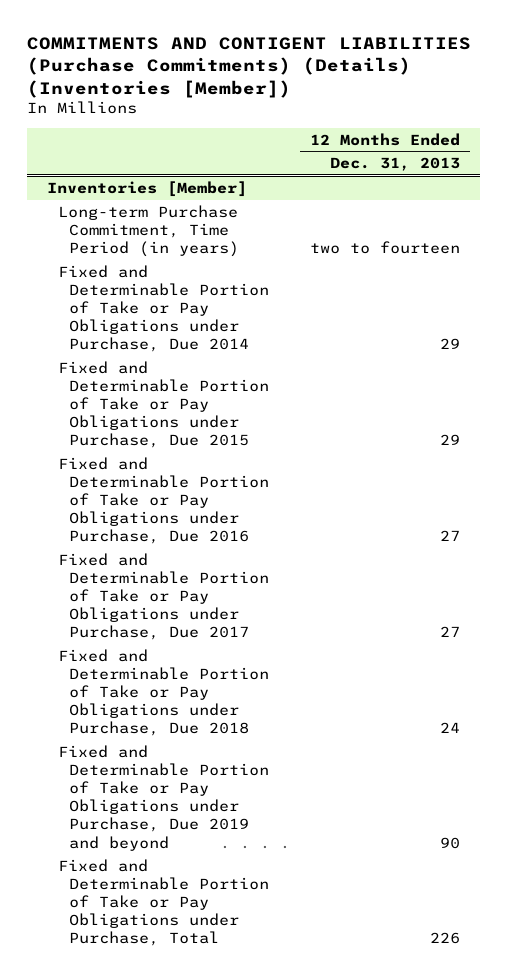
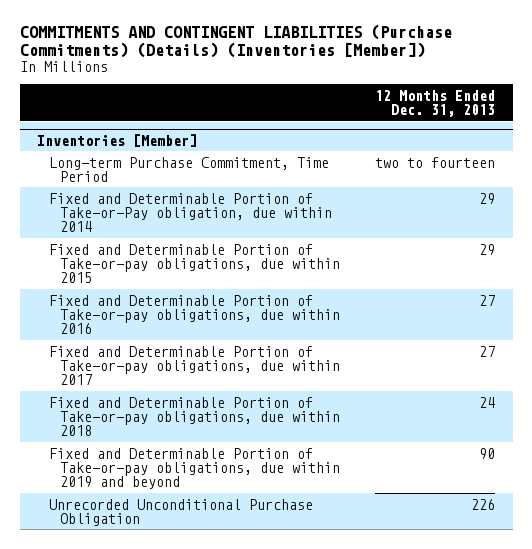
[26,37,471,98] COMMITMENTS AND CONTIGENT LIABILITIES (Purchase Commitments) (Details) (Inventories [Member]) -> [19,24,452,59] COMMITMENTS AND CONTINGENT LIABILITIES (Purchase Commitments) (Details) (Inventories [Member])
[58,204,240,258] Long-term Purchase Commitment, Time Period (in years) -> [48,156,329,182] Long-term Purchase Commitment, Time Period
[58,264,270,353] Fixed and Determinable Portion of Take or Pay Obligations under Purchase, Due 2014 -> [48,192,332,232] Fixed and Determinable Portion of Take-or-Pay obligation, due within 2014
[58,360,270,449] Fixed and Determinable Portion of Take or Pay Obligations under Purchase, Due 2015 -> [48,243,340,283] Fixed and Determinable Portion of Take-or-pay obligations, due within 2015
[58,456,270,545] Fixed and Determinable Portion of Take or Pay Obligations under Purchase, Due 2016 -> [48,294,340,334] Fixed and Determinable Portion of Take-or-pay obligations, due within 2016
[58,552,270,641] Fixed and Determinable Portion of Take or Pay Obligations under Purchase, Due 2017 -> [48,345,340,385] Fixed and Determinable Portion of Take-or-pay obligations, due within 2017
[58,648,270,737] Fixed and Determinable Portion of Take or Pay Obligations under Purchase, Due 2018 -> [48,396,340,436] Fixed and Determinable Portion of Take-or-pay obligations, due within 2018
[58,744,270,851] Fixed and Determinable Portion of Take or Pay Obligations under Purchase, Due 2019 and beyond -> [48,447,340,489] Fixed and Determinable Portion of Take-or-pay obligations, due within 2019 and beyond
[58,858,270,947] Fixed and Determinable Portion of Take or Pay Obligations under Purchase, Total -> [48,498,313,526] Unrecorded Unconditional Purchase Obligation

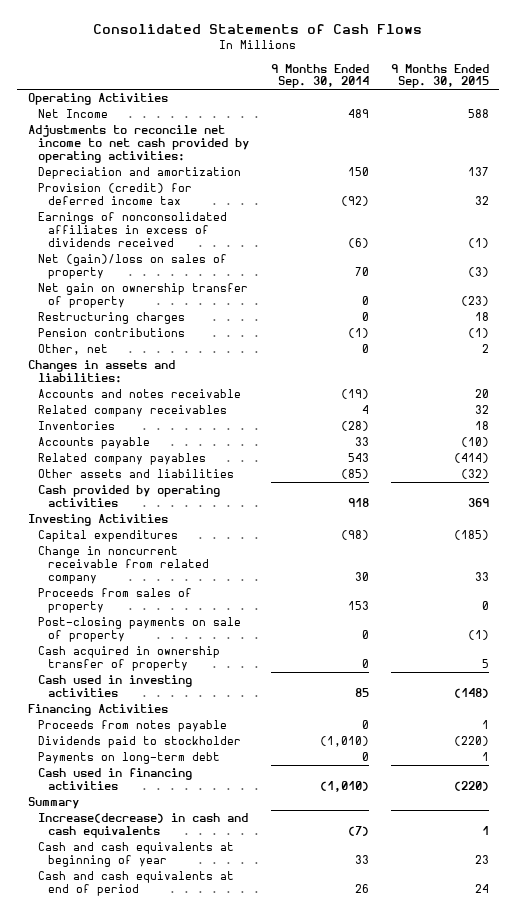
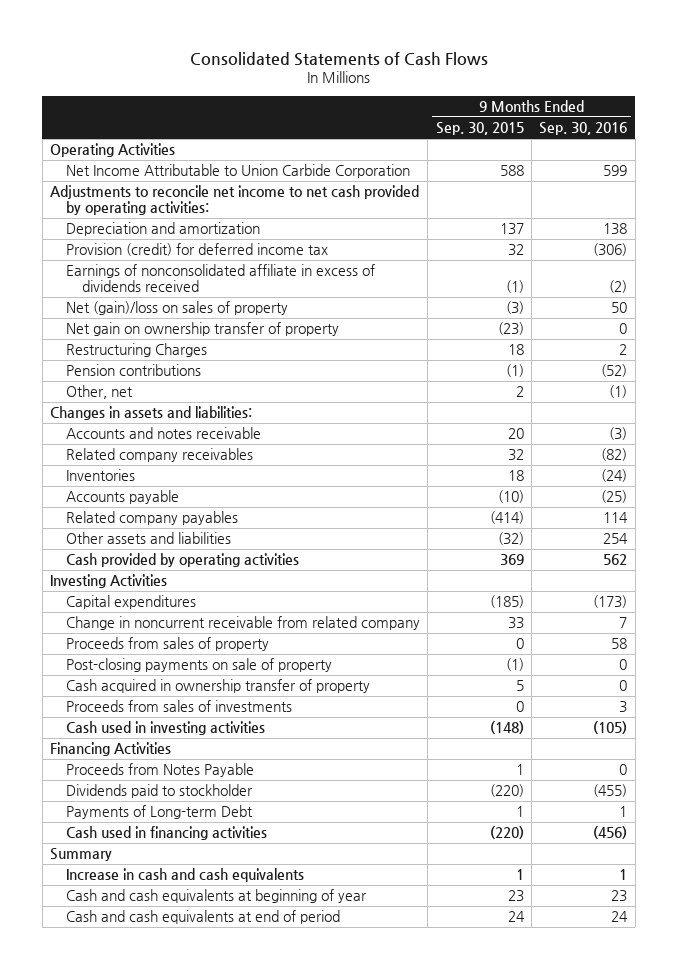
[270,63,369,89] 9 Months Ended Sep. 30, 2014 -> none
none -> [539,122,628,136] Sep. 30, 2016
[37,109,108,119] Net Income -> [65,164,410,179] Net Income Attributable to Union Carbide Corporation
[37,212,227,247] Earnings of nonconsolidated affiliates in excess of dividends received -> [65,264,375,293] Earnings of nonconsolidated affiliate in excess of dividends received
[37,312,185,325] Restructuring charges -> [65,343,207,358] Restructuring Charges
none -> [65,700,292,713] Proceeds from sales of investments
[37,720,227,733] Proceeds from notes payable -> [65,763,254,778] Proceeds from Notes Payable
[37,752,220,765] Payments on long-term debt -> [65,805,253,820] Payments of Long-term Debt
[37,813,248,839] Increase(decrease) in cash and cash equivalents -> [65,868,304,883] Increase in cash and cash equivalents

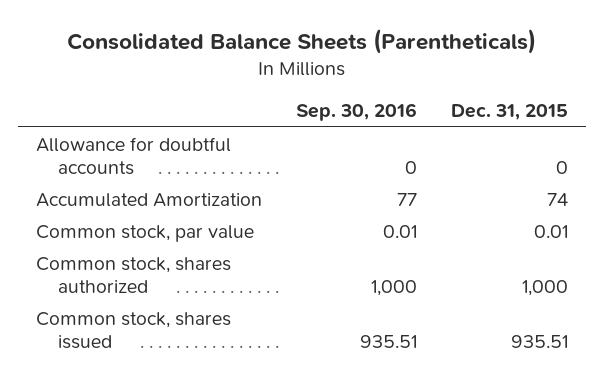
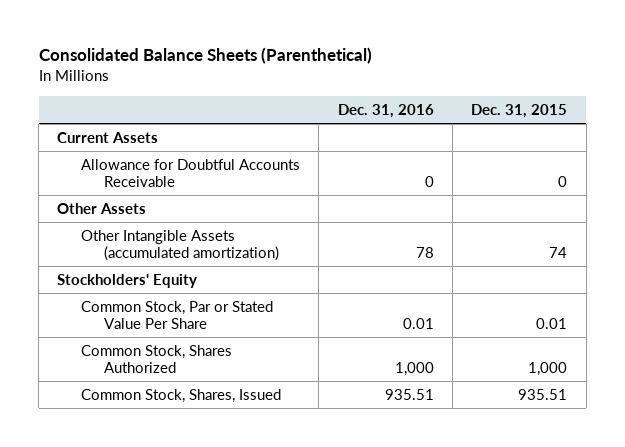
[67,28,537,54] Consolidated Balance Sheets (Parentheticals) -> [38,47,372,65] Consolidated Balance Sheets (Parenthetical)
[296,103,418,122] Sep. 30, 2016 -> none
none -> [337,103,434,118] Dec. 31, 2016
none -> [57,131,159,143] Current Assets
[35,136,231,176] Allowance for doubtful accounts -> [80,158,300,188] Allowance for Doubtful Accounts Receivable
none -> [57,202,147,214] Other Assets
[35,192,262,207] Accumulated Amortization -> [80,229,279,262] Other Intangible Assets (accumulated amortization)
none -> [57,273,198,288] Stockholders' Equity
[35,224,254,242] Common stock, par value -> [80,300,273,330] Common Stock, Par or Stated Value Per Share
[35,256,231,294] Common stock, shares authorized -> [80,344,232,374] Common Stock, Shares Authorized
[35,311,231,350] Common stock, shares issued -> [80,388,281,403] Common Stock, Shares, Issued

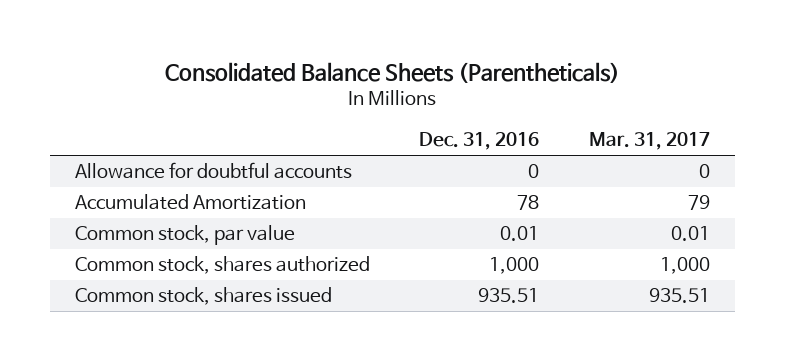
[38,47,372,65] Consolidated Balance Sheets (Parenthetical) -> [165,61,621,83] Consolidated Balance Sheets (Parentheticals)
[471,103,568,118] Dec. 31, 2015 -> none
none -> [588,132,710,151] Mar. 31, 2017
[57,131,159,143] Current Assets -> none
[57,202,147,214] Other Assets -> none
[57,273,198,288] Stockholders' Equity -> none
[80,158,300,188] Allowance for Doubtful Accounts Receivable -> [74,162,352,180] Allowance for doubtful accounts
[80,229,279,262] Other Intangible Assets (accumulated amortization) -> [74,194,306,211] Accumulated Amortization
[80,300,273,330] Common Stock, Par or Stated Value Per Share -> [74,225,295,246] Common stock, par value
[80,344,232,374] Common Stock, Shares Authorized -> [74,256,370,275] Common stock, shares authorized
[80,388,281,403] Common Stock, Shares, Issued -> [74,287,332,306] Common stock, shares issued

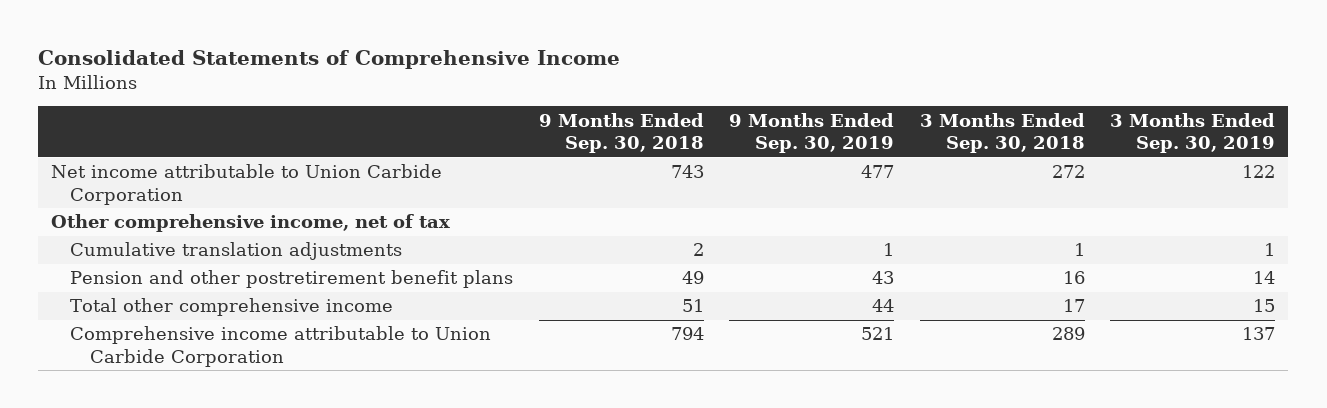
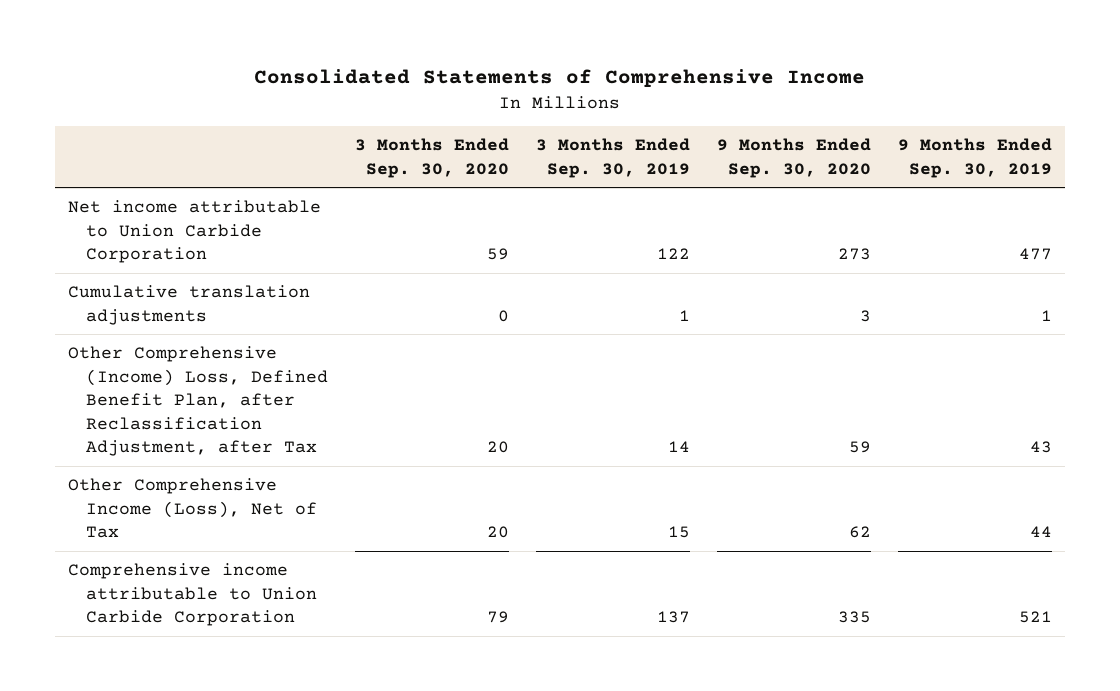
[538,112,704,154] 9 Months Ended Sep. 30, 2018 -> none
[919,112,1085,154] 3 Months Ended Sep. 30, 2018 -> none
none -> [354,138,509,178] 3 Months Ended Sep. 30, 2020
none -> [716,138,871,178] 9 Months Ended Sep. 30, 2020
[51,214,451,233] Other comprehensive income, net of tax -> none
[70,270,514,289] Pension and other postretirement benefit plans -> [68,346,328,457] Other Comprehensive (Income) Loss, Defined Benefit Plan, after Reclassification Adjustment, after Tax
[70,298,394,317] Total other comprehensive income -> [68,478,317,539] Other Comprehensive Income (Loss), Net of Tax

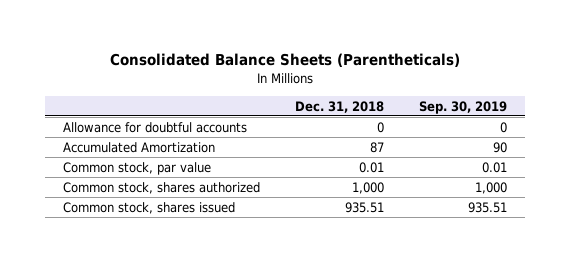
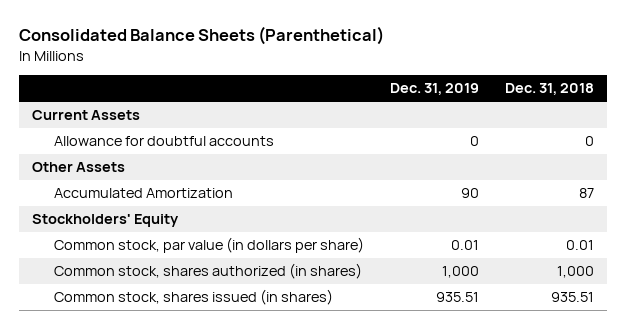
[110,53,461,68] Consolidated Balance Sheets (Parentheticals) -> [19,26,385,46] Consolidated Balance Sheets (Parenthetical)
[419,100,508,114] Sep. 30, 2019 -> none
none -> [389,83,479,96] Dec. 31, 2019
none -> [32,110,141,121] Current Assets
none -> [32,162,126,173] Other Assets
none -> [32,214,180,228] Stockholders' Equity
[62,161,211,175] Common stock, par value -> [53,237,364,254] Common stock, par value (in dollars per share)
[62,181,260,194] Common stock, shares authorized -> [53,263,362,280] Common stock, shares authorized (in shares)
[62,201,235,214] Common stock, shares issued -> [53,289,333,306] Common stock, shares issued (in shares)

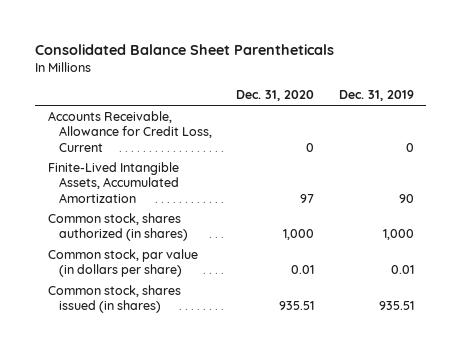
[19,26,385,46] Consolidated Balance Sheets (Parenthetical) -> [35,43,335,55] Consolidated Balance Sheet Parentheticals
[505,83,595,96] Dec. 31, 2018 -> none
none -> [236,90,315,102] Dec. 31, 2020
[32,110,141,121] Current Assets -> none
[32,162,126,173] Other Assets -> none
[32,214,180,228] Stockholders' Equity -> none
[53,136,274,147] Allowance for doubtful accounts -> [47,110,212,152] Accounts Receivable, Allowance for Credit Loss, Current
[53,188,233,199] Accumulated Amortization -> [47,161,179,203] Finite-Lived Intangible Assets, Accumulated Amortization
[53,237,364,254] Common stock, par value (in dollars per share) -> [47,248,198,278] Common stock, par value (in dollars per share)

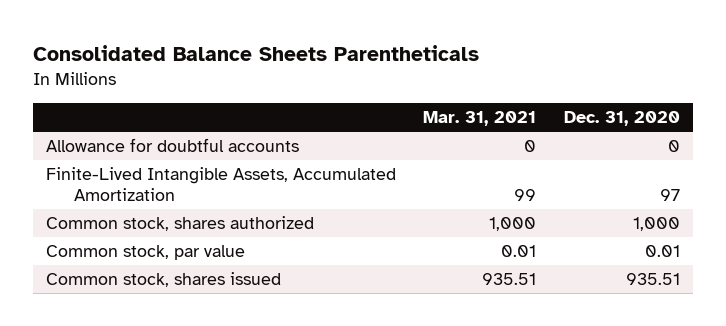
[35,43,335,55] Consolidated Balance Sheet Parentheticals -> [32,44,479,61] Consolidated Balance Sheets Parentheticals
[338,90,414,102] Dec. 31, 2019 -> none
none -> [423,111,537,127] Mar. 31, 2021
[47,110,212,152] Accounts Receivable, Allowance for Credit Loss, Current -> [46,138,300,153] Allowance for doubtful accounts
[47,212,188,242] Common stock, shares authorized (in shares) -> [46,216,315,232] Common stock, shares authorized
[47,248,198,278] Common stock, par value (in dollars per share) -> [46,245,246,261] Common stock, par value
[47,284,181,314] Common stock, shares issued (in shares) -> [46,272,282,288] Common stock, shares issued

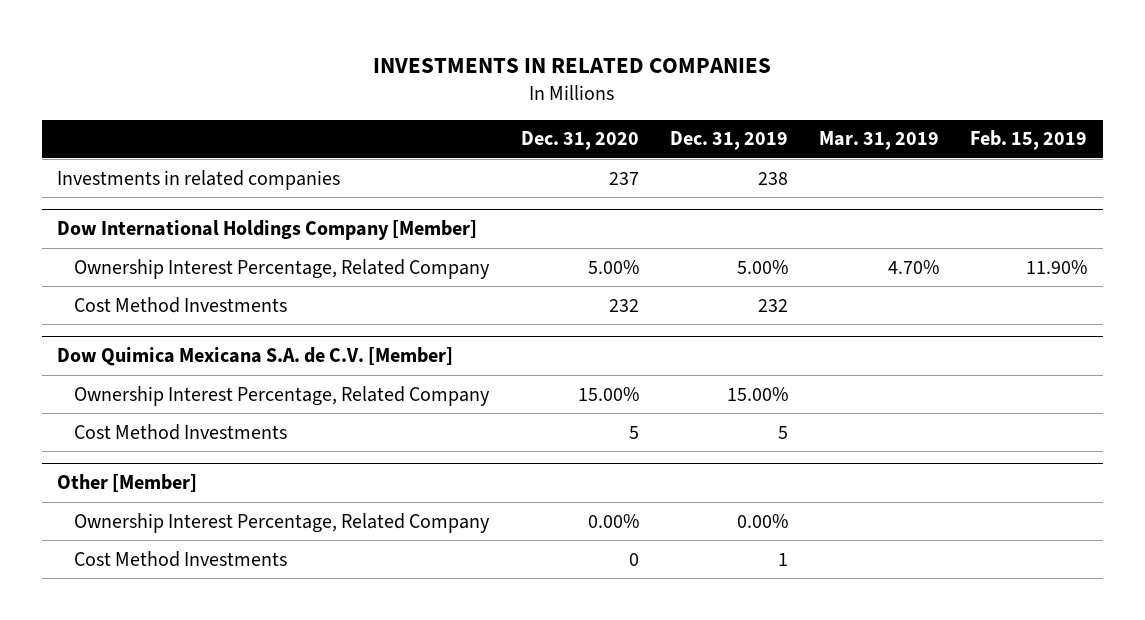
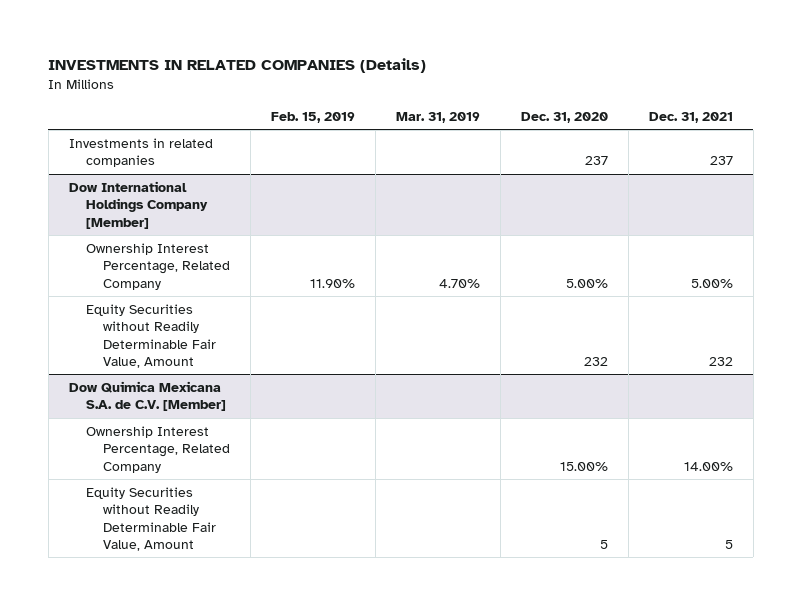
[373,57,772,73] INVESTMENTS IN RELATED COMPANIES -> [48,57,427,73] INVESTMENTS IN RELATED COMPANIES (Details)
[669,131,788,151] Dec. 31, 2019 -> none
none -> [648,111,733,123] Dec. 31, 2021
[74,296,288,313] Cost Method Investments -> [85,303,217,368] Equity Securities without Readily Determinable Fair Value, Amount
[74,423,288,440] Cost Method Investments -> none
[57,474,198,493] Other [Member] -> none
[74,512,491,533] Ownership Interest Percentage, Related Company -> none
[74,550,288,567] Cost Method Investments -> none
none -> [85,486,217,551] Equity Securities without Readily Determinable Fair Value, Amount

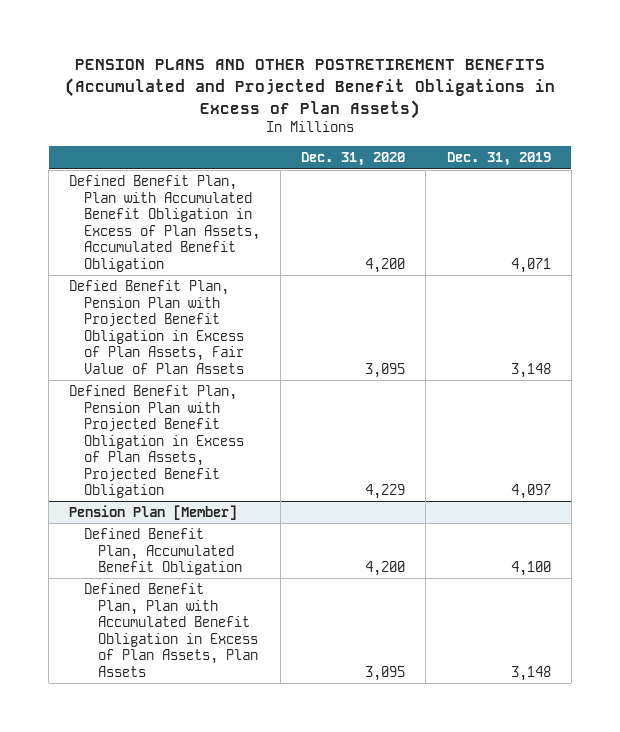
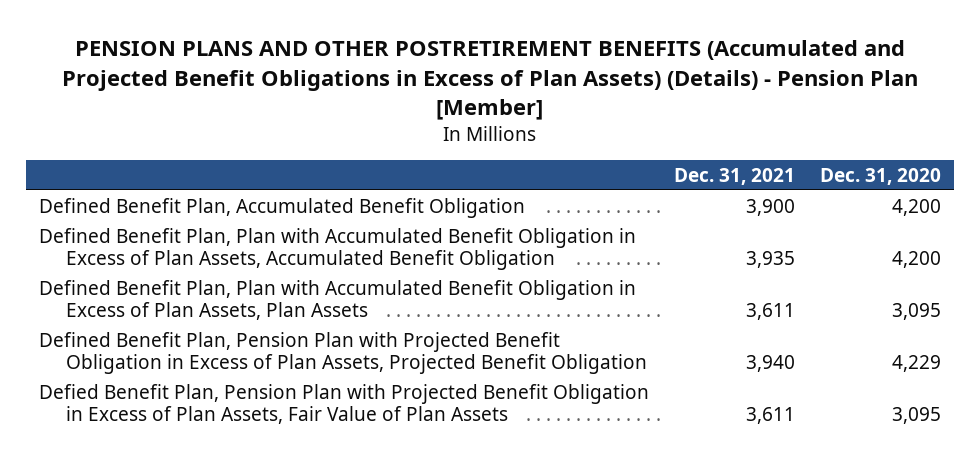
[64,59,555,119] PENSION PLANS AND OTHER POSTRETIREMENT BENEFITS (Accumulated and Projected Benefit Obligations in Excess of Plan Assets) -> [62,39,919,121] PENSION PLANS AND OTHER POSTRETIREMENT BENEFITS (Accumulated and Projected Benefit Obligations in Excess of Plan Assets) (Details) - Pension Plan [Member]
[446,152,551,167] Dec. 31, 2019 -> none
none -> [674,167,796,185] Dec. 31, 2021
[69,505,238,521] Pension Plan [Member] -> none
[69,175,260,272] Defined Benefit Plan, Plan with Accumulated Benefit Obligation in Excess of Plan Assets, Accumulated Benefit Obligation -> [38,227,636,271] Defined Benefit Plan, Plan with Accumulated Benefit Obligation in Excess of Plan Assets, Accumulated Benefit Obligation
[69,385,244,499] Defined Benefit Plan, Pension Plan with Projected Benefit Obligation in Excess of Plan Assets, Projected Benefit Obligation -> [38,331,647,375] Defined Benefit Plan, Pension Plan with Projected Benefit Obligation in Excess of Plan Assets, Projected Benefit Obligation
[69,280,244,374] Defied Benefit Plan, Pension Plan with Projected Benefit Obligation in Excess of Plan Assets, Fair Value of Plan Assets -> [38,383,649,425] Defied Benefit Plan, Pension Plan with Projected Benefit Obligation in Excess of Plan Assets, Fair Value of Plan Assets

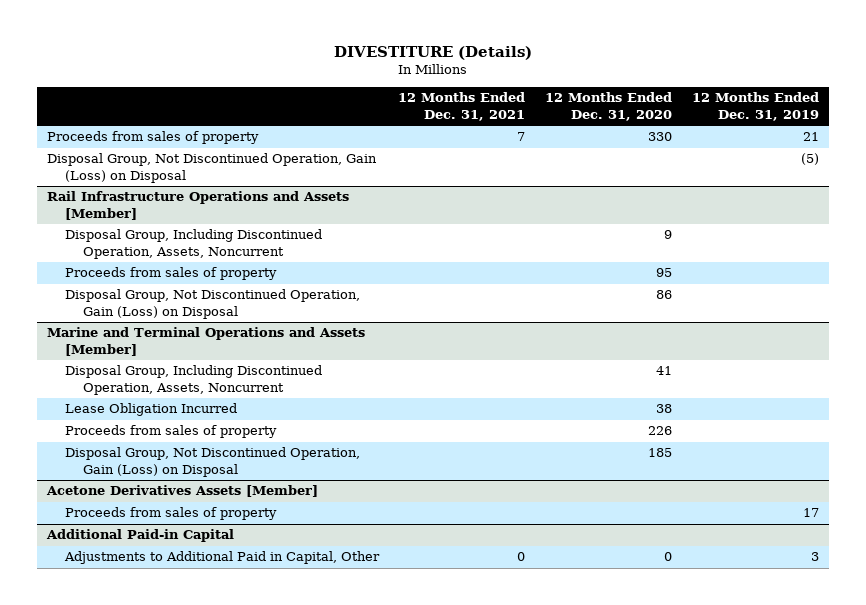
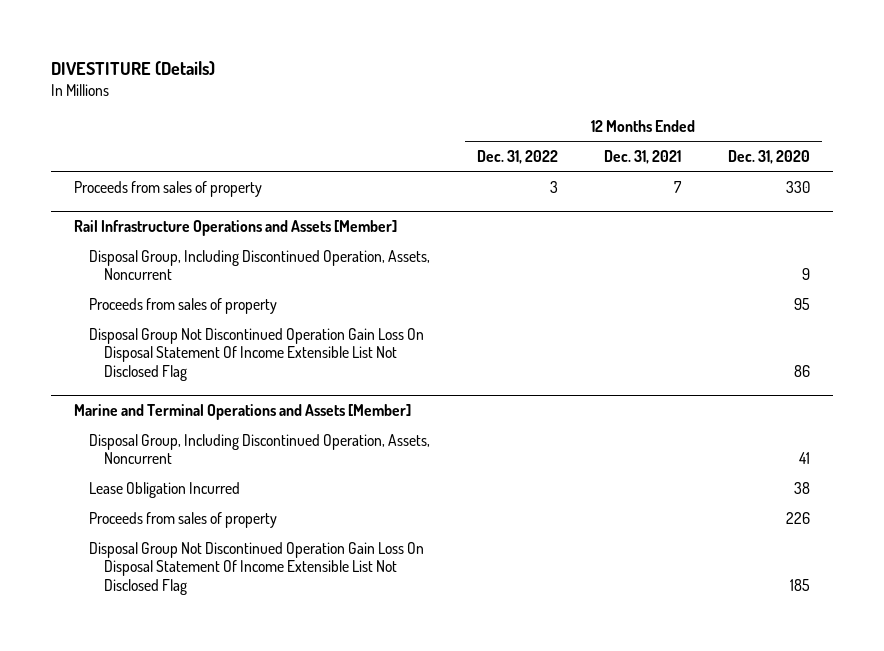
[692,92,820,122] 12 Months Ended Dec. 31, 2019 -> none
none -> [476,149,558,164] Dec. 31, 2022
[46,153,377,184] Disposal Group, Not Discontinued Operation, Gain (Loss) on Disposal -> none
[64,289,360,320] Disposal Group, Not Discontinued Operation, Gain (Loss) on Disposal -> [89,327,425,382] Disposal Group Not Discontinued Operation Gain Loss On Disposal Statement Of Income Extensible List Not Disclosed Flag
[45,485,318,498] Acetone Derivatives Assets [Member] -> none
[64,507,277,521] Proceeds from sales of property -> none
[45,529,234,543] Additional Paid-in Capital -> none
[63,551,380,565] Adjustments to Additional Paid in Capital, Other -> none
[64,447,360,478] Disposal Group, Not Discontinued Operation, Gain (Loss) on Disposal -> [89,541,425,596] Disposal Group Not Discontinued Operation Gain Loss On Disposal Statement Of Income Extensible List Not Disclosed Flag

